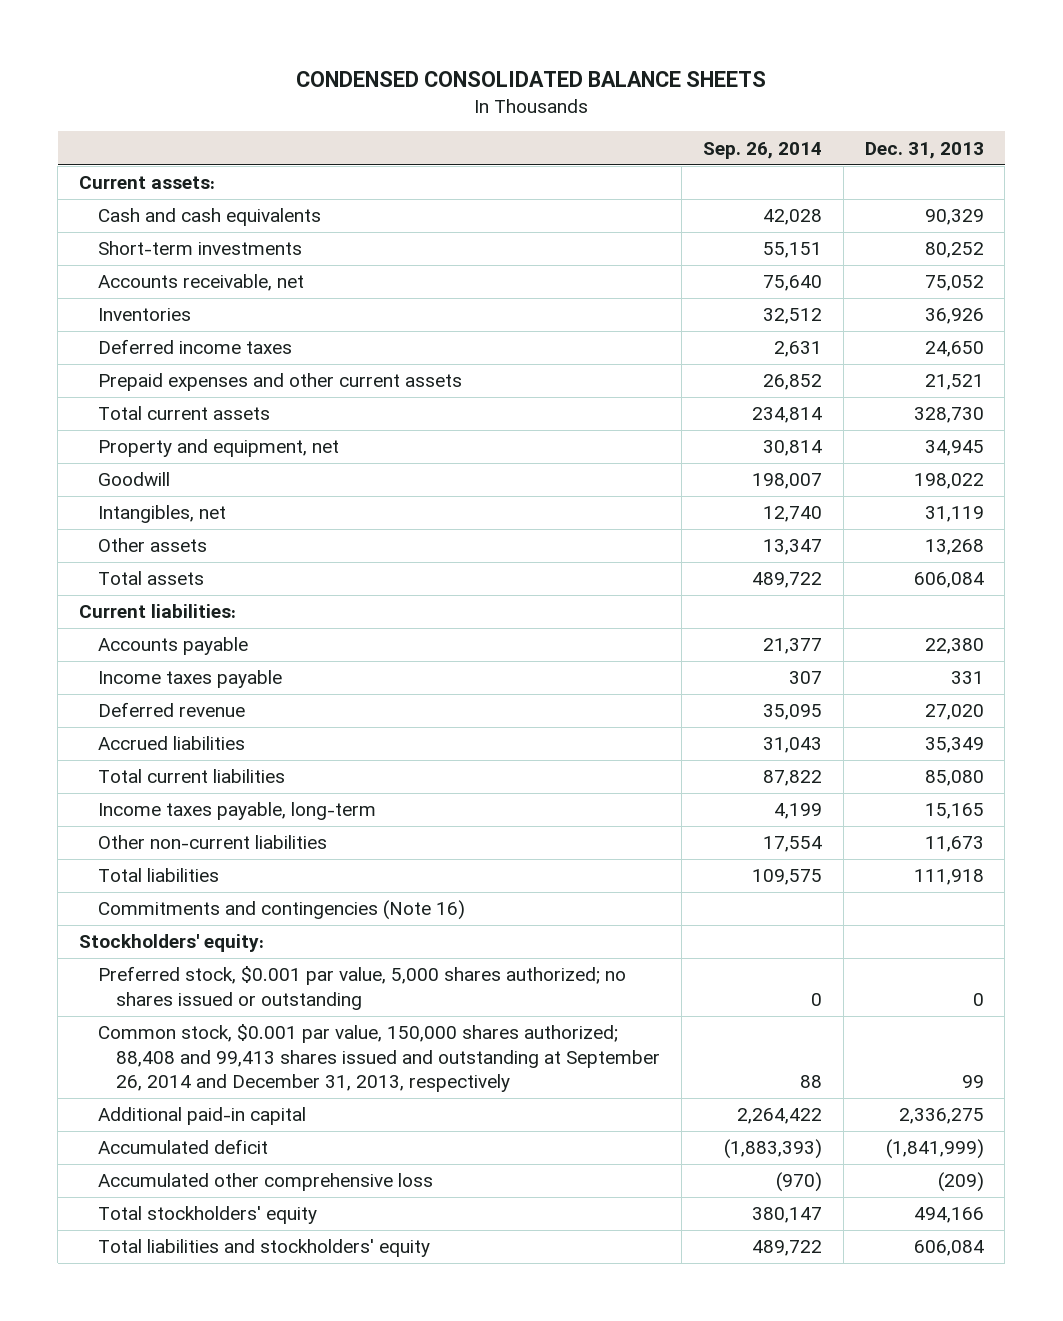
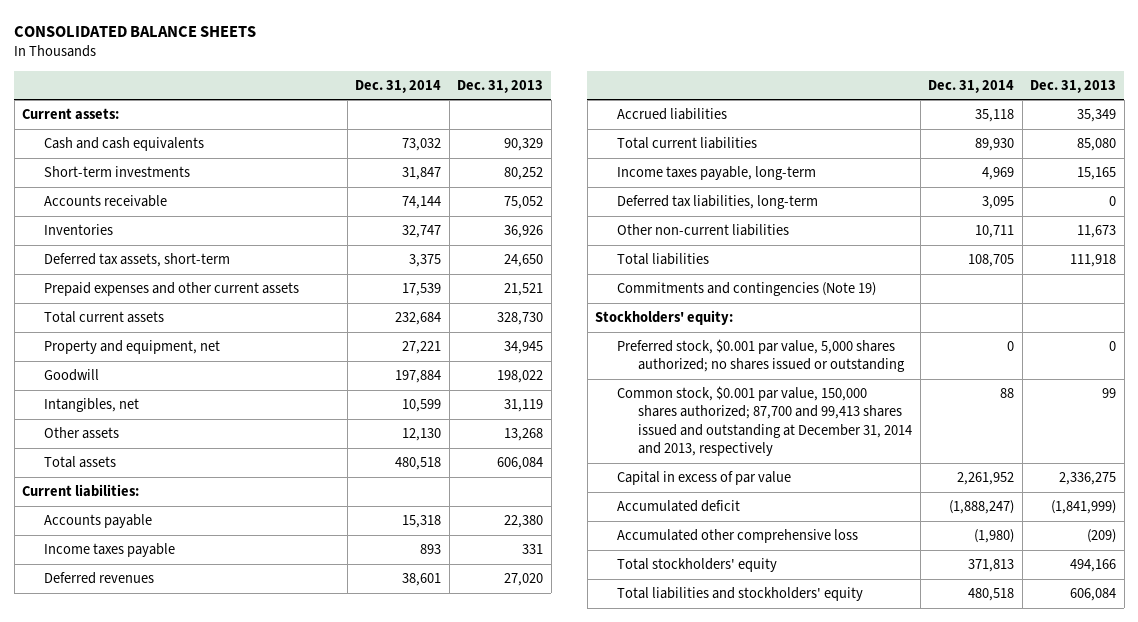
[296,71,767,88] CONDENSED CONSOLIDATED BALANCE SHEETS -> [14,25,257,37] CONSOLIDATED BALANCE SHEETS
[702,141,822,159] Sep. 26, 2014 -> none
none -> [355,79,442,93] Dec. 31, 2014
[97,274,304,292] Accounts receivable, net -> [43,195,167,208] Accounts receivable
[97,339,292,355] Deferred income taxes -> [43,253,230,268] Deferred tax assets, short-term
[97,702,245,718] Deferred revenue -> [43,572,154,585] Deferred revenues
none -> [616,195,818,210] Deferred tax liabilities, long-term
[97,900,465,921] Commitments and contingencies (Note 16) -> [616,282,876,297] Commitments and contingencies (Note 19)
[97,1024,661,1093] Common stock, $0.001 par value, 150,000 shares authorized; 88,408 and 99,413 shares issued and outstanding at September 26, 2014 and December 31, 2013, respectively -> [616,386,913,457] Common stock, $0.001 par value, 150,000 shares authorized; 87,700 and 99,413 shares issued and outstanding at December 31, 2014 and 2013, respectively
[97,1107,306,1126] Additional paid-in capital -> [616,471,791,486] Capital in excess of par value

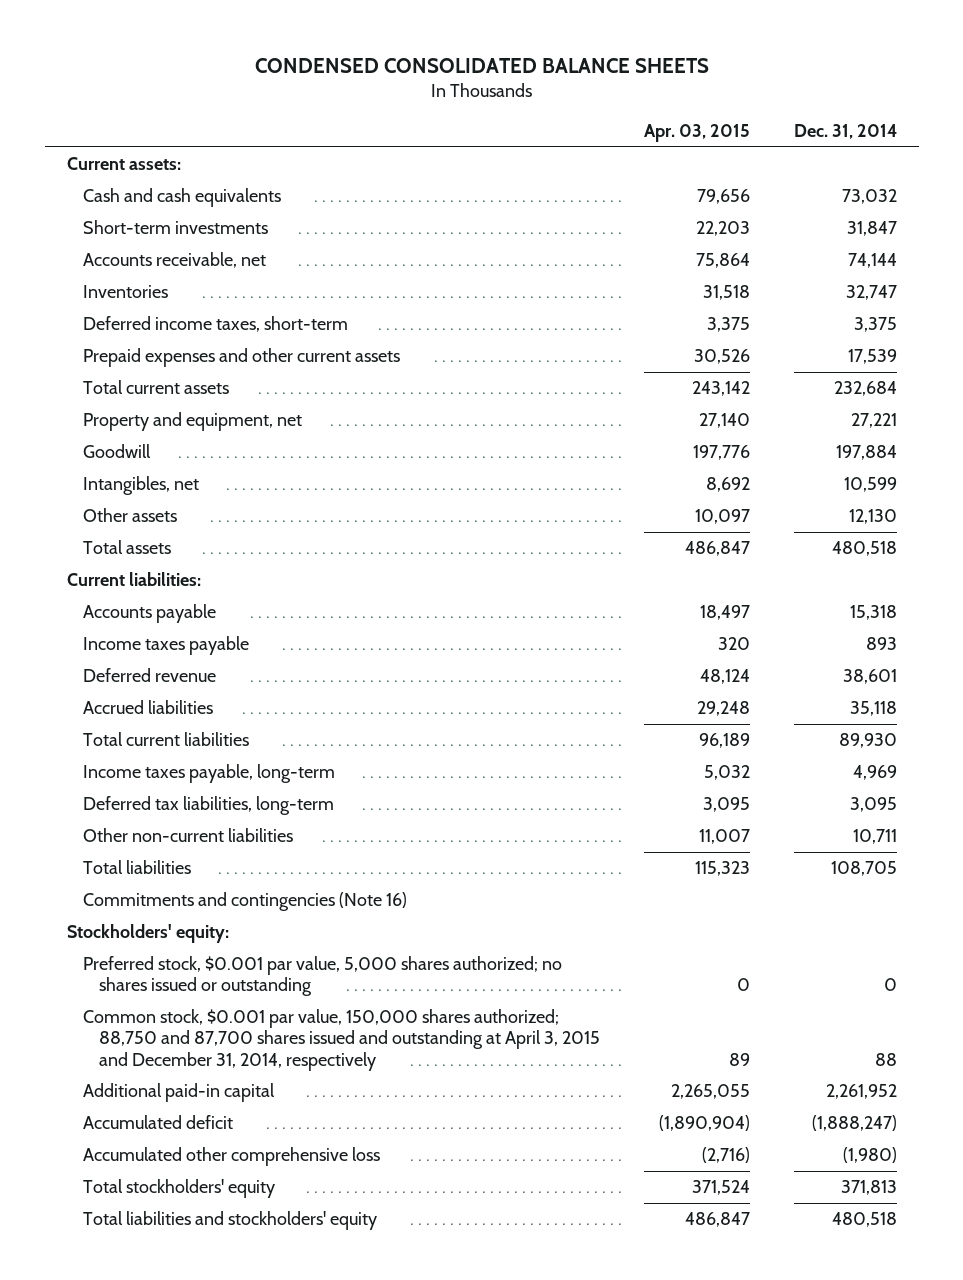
[14,25,257,37] CONSOLIDATED BALANCE SHEETS -> [254,57,709,73] CONDENSED CONSOLIDATED BALANCE SHEETS
[457,79,544,93] Dec. 31, 2013 -> none
none -> [643,124,750,143] Apr. 03, 2015
[43,195,167,208] Accounts receivable -> [82,252,266,269] Accounts receivable, net
[43,253,230,268] Deferred tax assets, short-term -> [82,316,348,333] Deferred income taxes, short-term
[43,572,154,585] Deferred revenues -> [82,668,216,683] Deferred revenue
[616,282,876,297] Commitments and contingencies (Note 19) -> [82,892,407,912] Commitments and contingencies (Note 16)
[616,386,913,457] Common stock, $0.001 par value, 150,000 shares authorized; 87,700 and 99,413 shares issued and outstanding at December 31, 2014 and 2013, respectively -> [82,1009,600,1071] Common stock, $0.001 par value, 150,000 shares authorized; 88,750 and 87,700 shares issued and outstanding at April 3, 2015 and December 31, 2014, respectively
[616,471,791,486] Capital in excess of par value -> [82,1083,275,1103] Additional paid-in capital

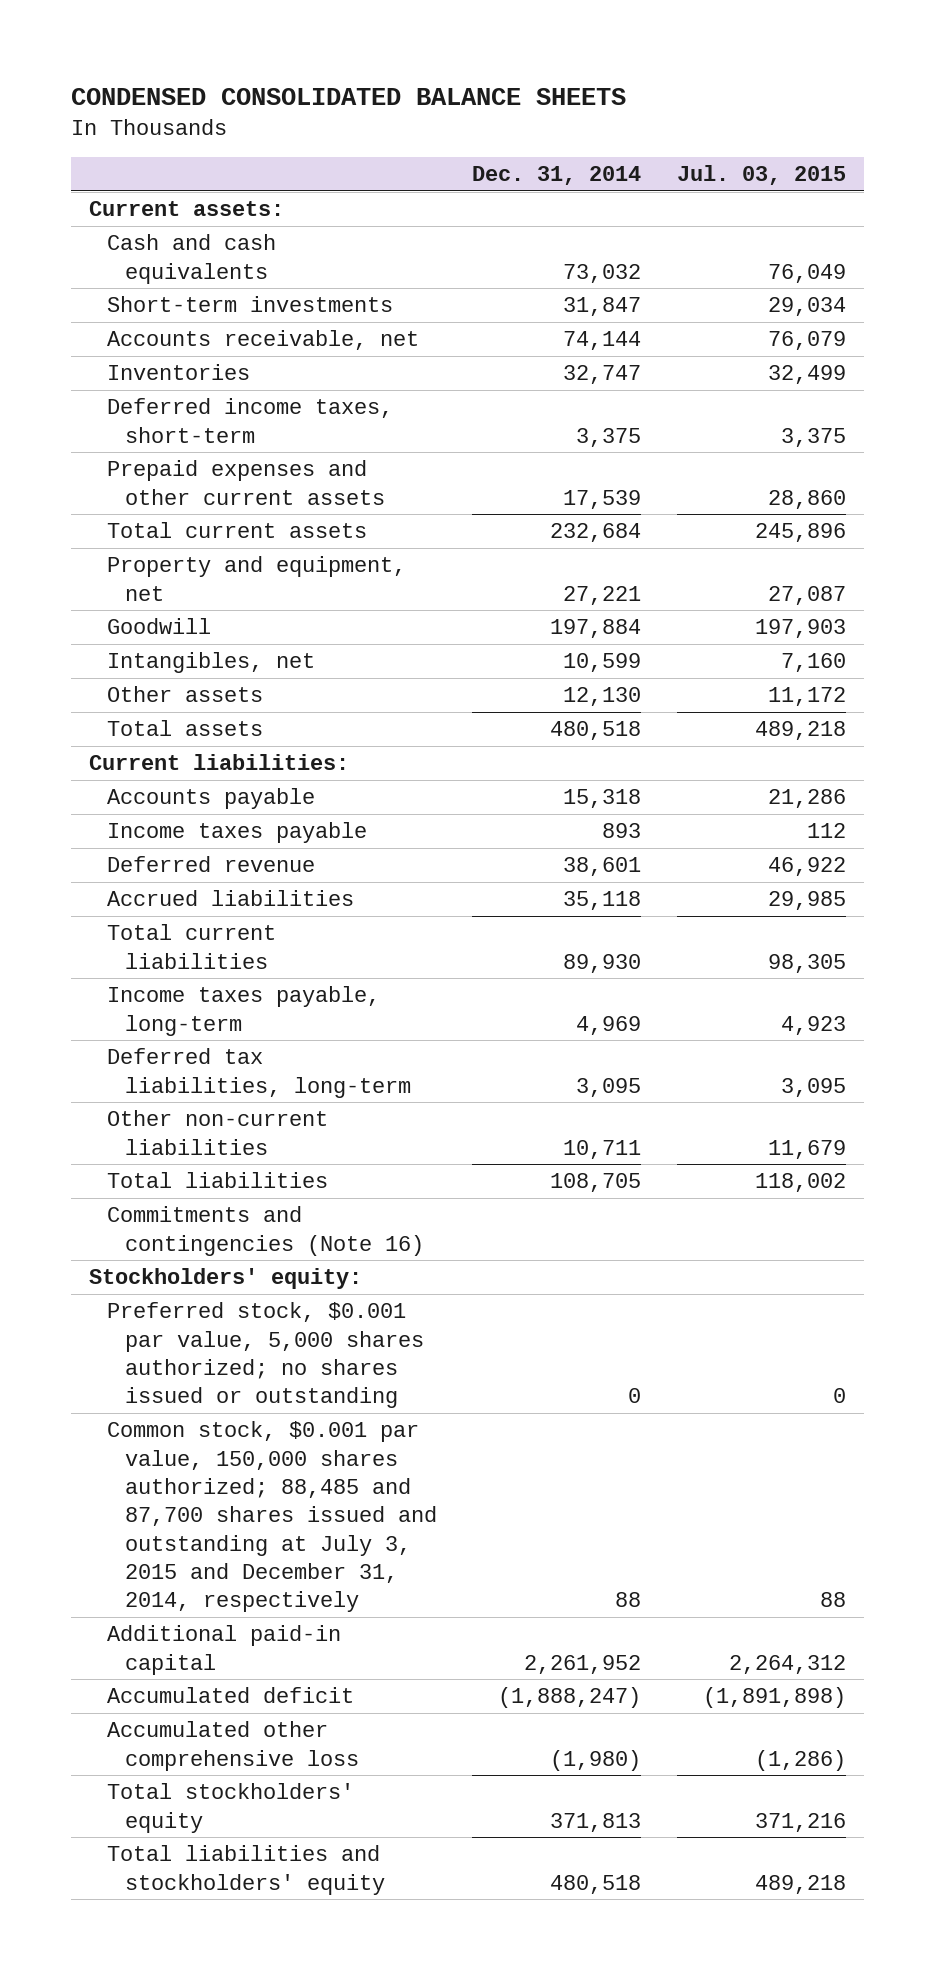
[643,124,750,143] Apr. 03, 2015 -> none
none -> [676,165,846,186] Jul. 03, 2015
[82,1009,600,1071] Common stock, $0.001 par value, 150,000 shares authorized; 88,750 and 87,700 shares issued and outstanding at April 3, 2015 and December 31, 2014, respectively -> [106,1421,437,1613] Common stock, $0.001 par value, 150,000 shares authorized; 88,485 and 87,700 shares issued and outstanding at July 3, 2015 and December 31, 2014, respectively

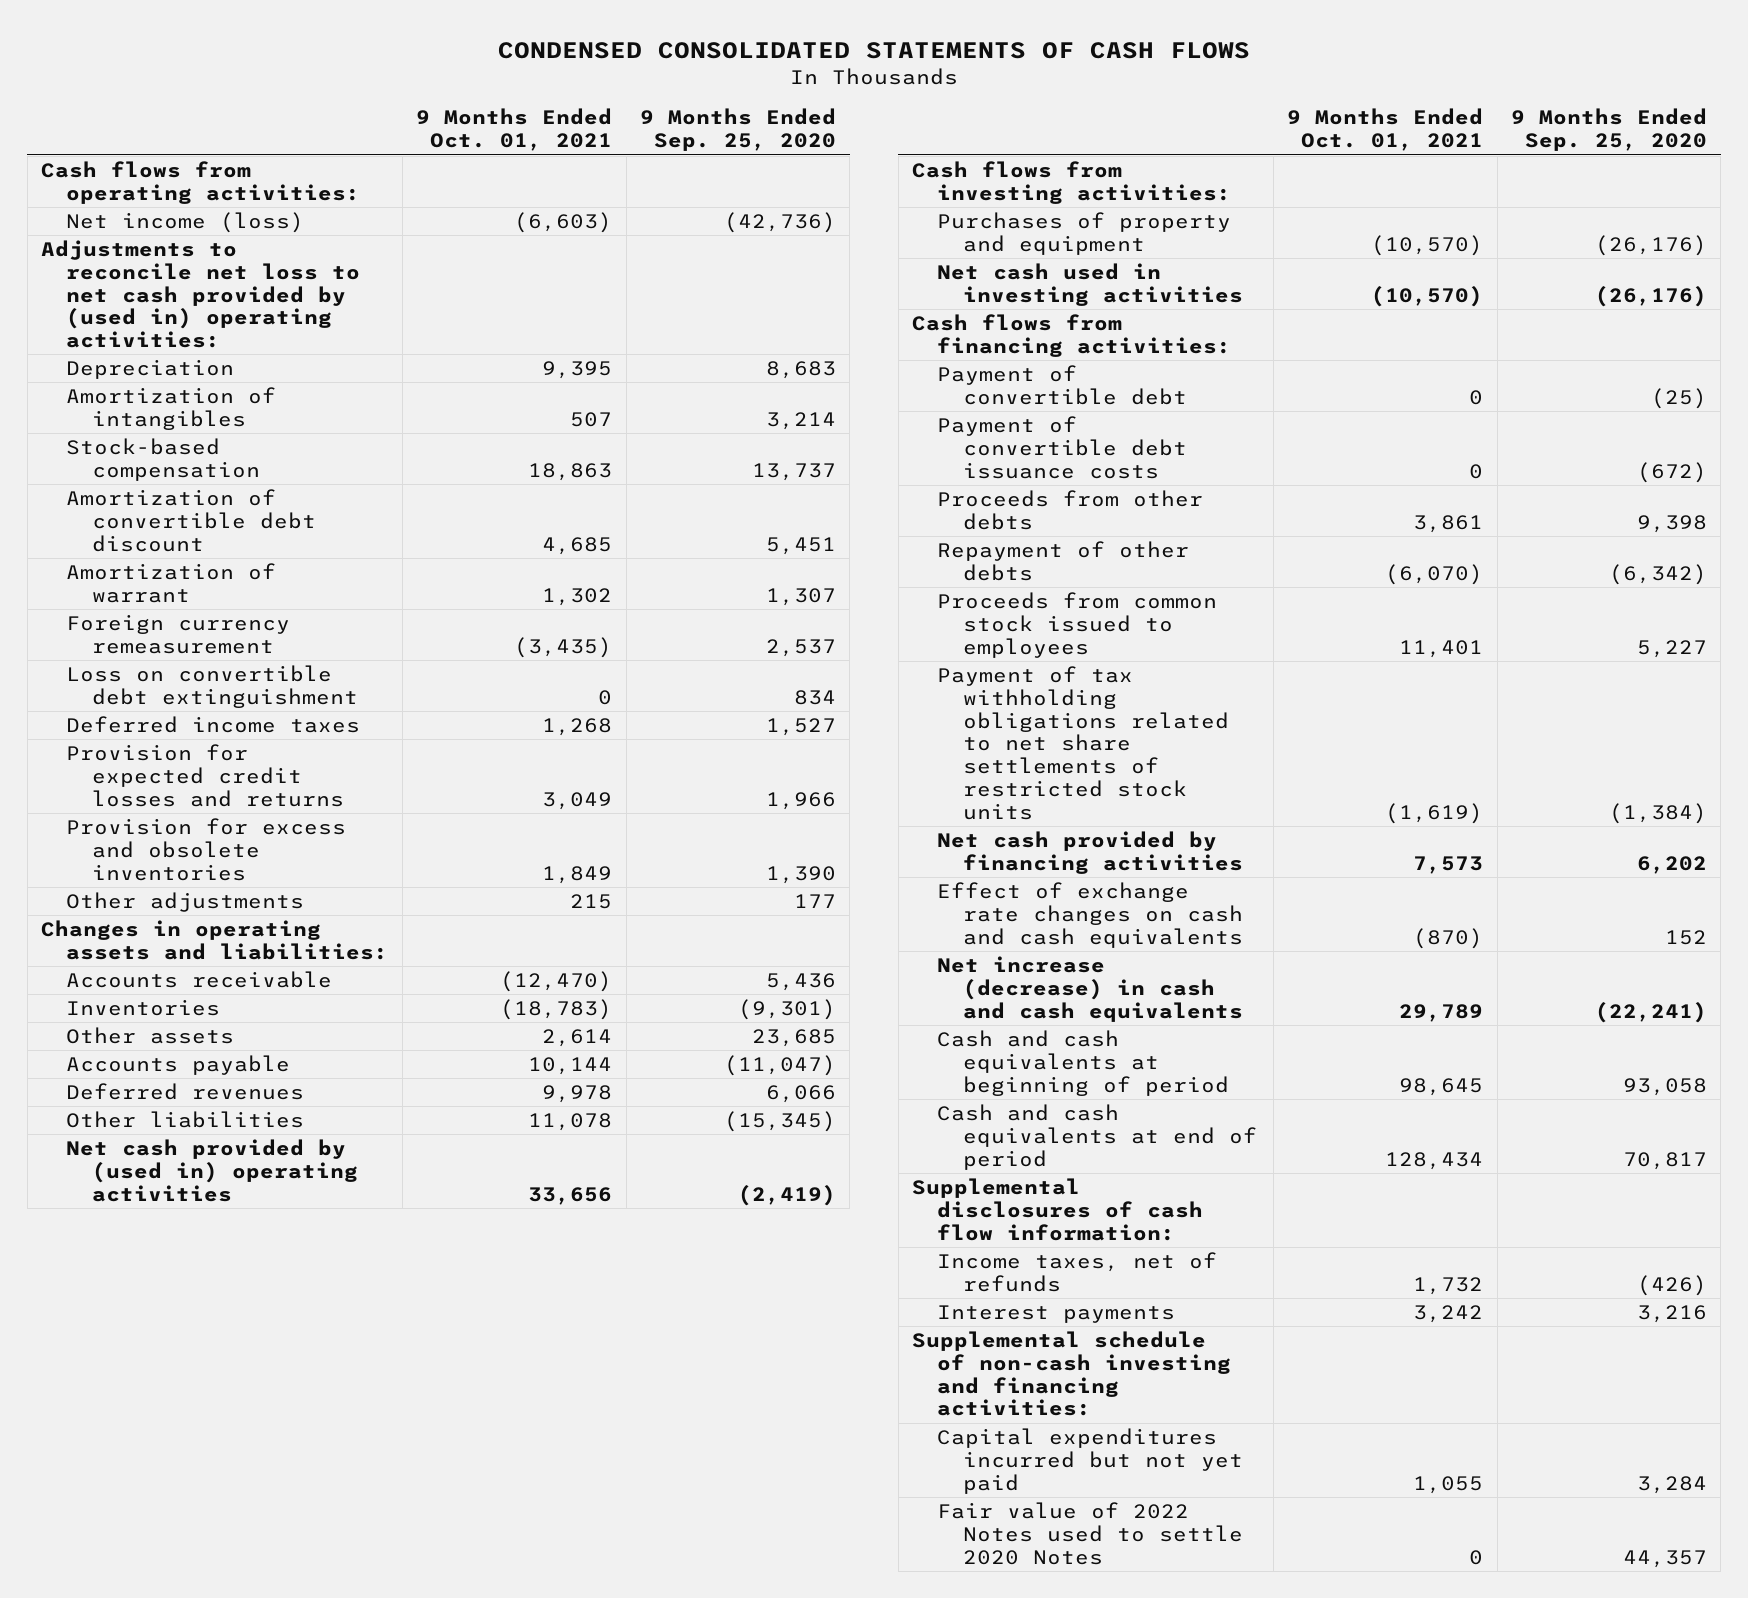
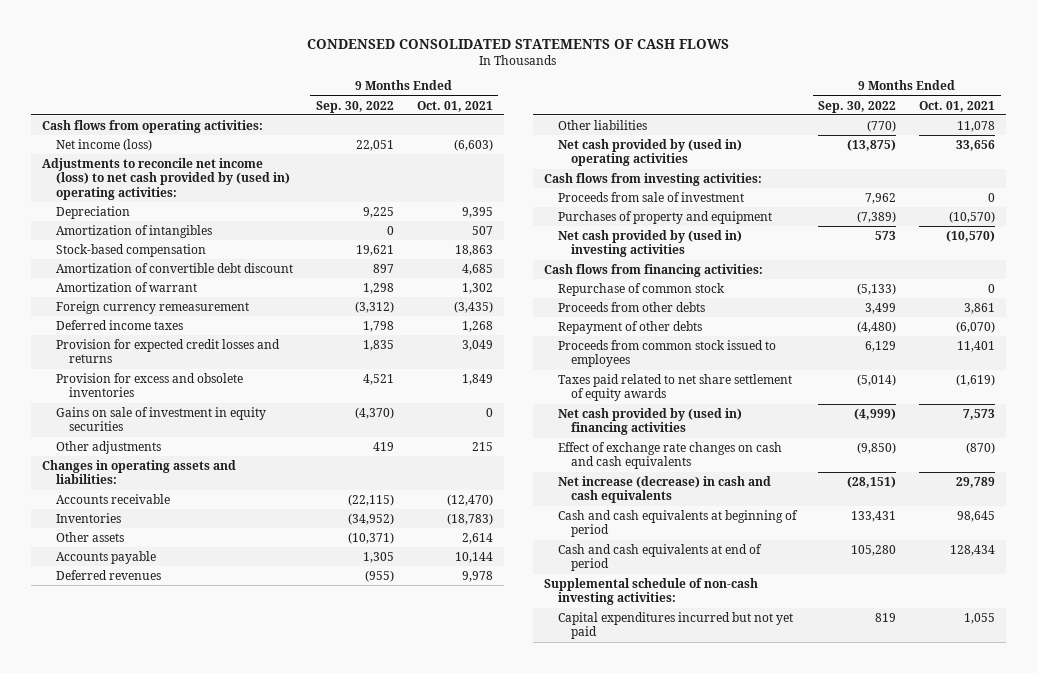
[639,108,836,152] 9 Months Ended Sep. 25, 2020 -> none
none -> [316,100,395,113] Sep. 30, 2022
[41,240,361,349] Adjustments to reconcile net loss to net cash provided by (used in) operating activities: -> [42,157,290,200] Adjustments to reconcile net income (loss) to net cash provided by (used in) operating activities:
[66,665,358,708] Loss on convertible debt extinguishment -> none
none -> [55,406,266,432] Gains on sale of investment in equity securities
none -> [557,191,744,202] Proceeds from sale of investment
[937,263,1243,306] Net cash used in investing activities -> [557,229,742,258] Net cash provided by (used in) investing activities
[937,365,1187,405] Payment of convertible debt -> none
[937,416,1187,479] Payment of convertible debt issuance costs -> none
none -> [557,282,725,296] Repurchase of common stock
[937,666,1229,820] Payment of tax withholding obligations related to net share settlements of restricted stock units -> [557,373,792,402] Taxes paid related to net share settlement of equity awards
[937,831,1243,874] Net cash provided by financing activities -> [557,407,742,436] Net cash provided by (used in) financing activities
[912,1178,1204,1241] Supplemental disclosures of cash flow information: -> none
[937,1252,1218,1292] Income taxes, net of refunds -> none
[937,1305,1176,1324] Interest payments -> none
[912,1331,1232,1417] Supplemental schedule of non-cash investing and financing activities: -> [544,577,759,606] Supplemental schedule of non-cash investing activities:
[937,1502,1243,1565] Fair value of 2022 Notes used to settle 2020 Notes -> none

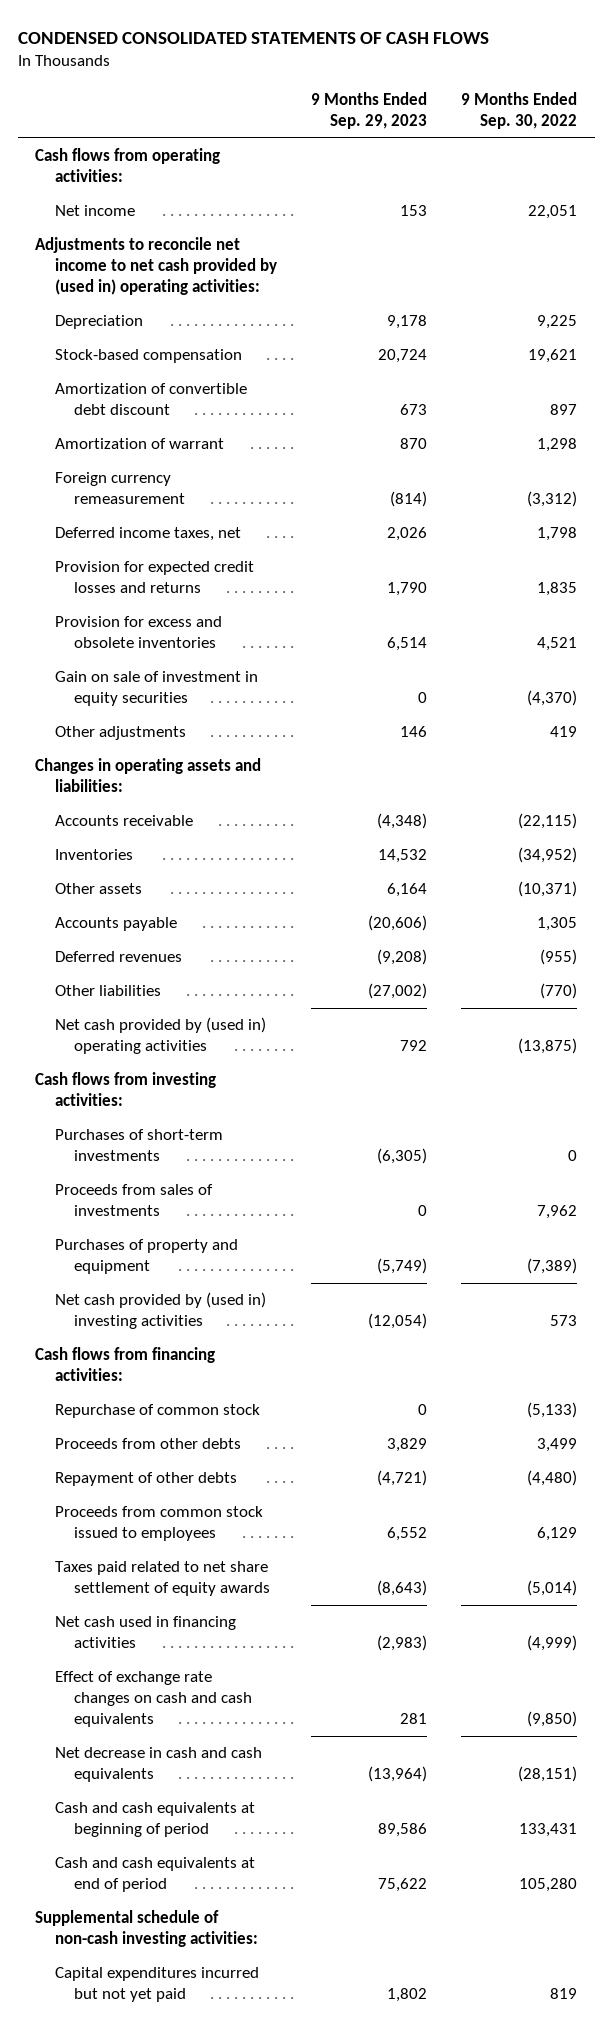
[416,100,493,112] Oct. 01, 2021 -> none
none -> [311,92,428,130] 9 Months Ended Sep. 29, 2023
[55,138,152,151] Net income (loss) -> [54,205,135,217] Net income
[42,157,290,200] Adjustments to reconcile net income (loss) to net cash provided by (used in) operating activities: -> [35,237,277,296] Adjustments to reconcile net income to net cash provided by (used in) operating activities:
[55,224,212,238] Amortization of intangibles -> none
[55,319,183,330] Deferred income taxes -> [54,527,241,542] Deferred income taxes, net
[55,406,266,432] Gains on sale of investment in equity securities -> [54,671,258,707] Gain on sale of investment in equity securities
none -> [54,1129,223,1162] Purchases of short-term investments
[557,191,744,202] Proceeds from sale of investment -> [54,1184,213,1217] Proceeds from sales of investments
[557,407,742,436] Net cash provided by (used in) financing activities -> [54,1616,236,1649] Net cash used in financing activities
[557,475,771,504] Net increase (decrease) in cash and cash equivalents -> [54,1747,262,1783] Net decrease in cash and cash equivalents

